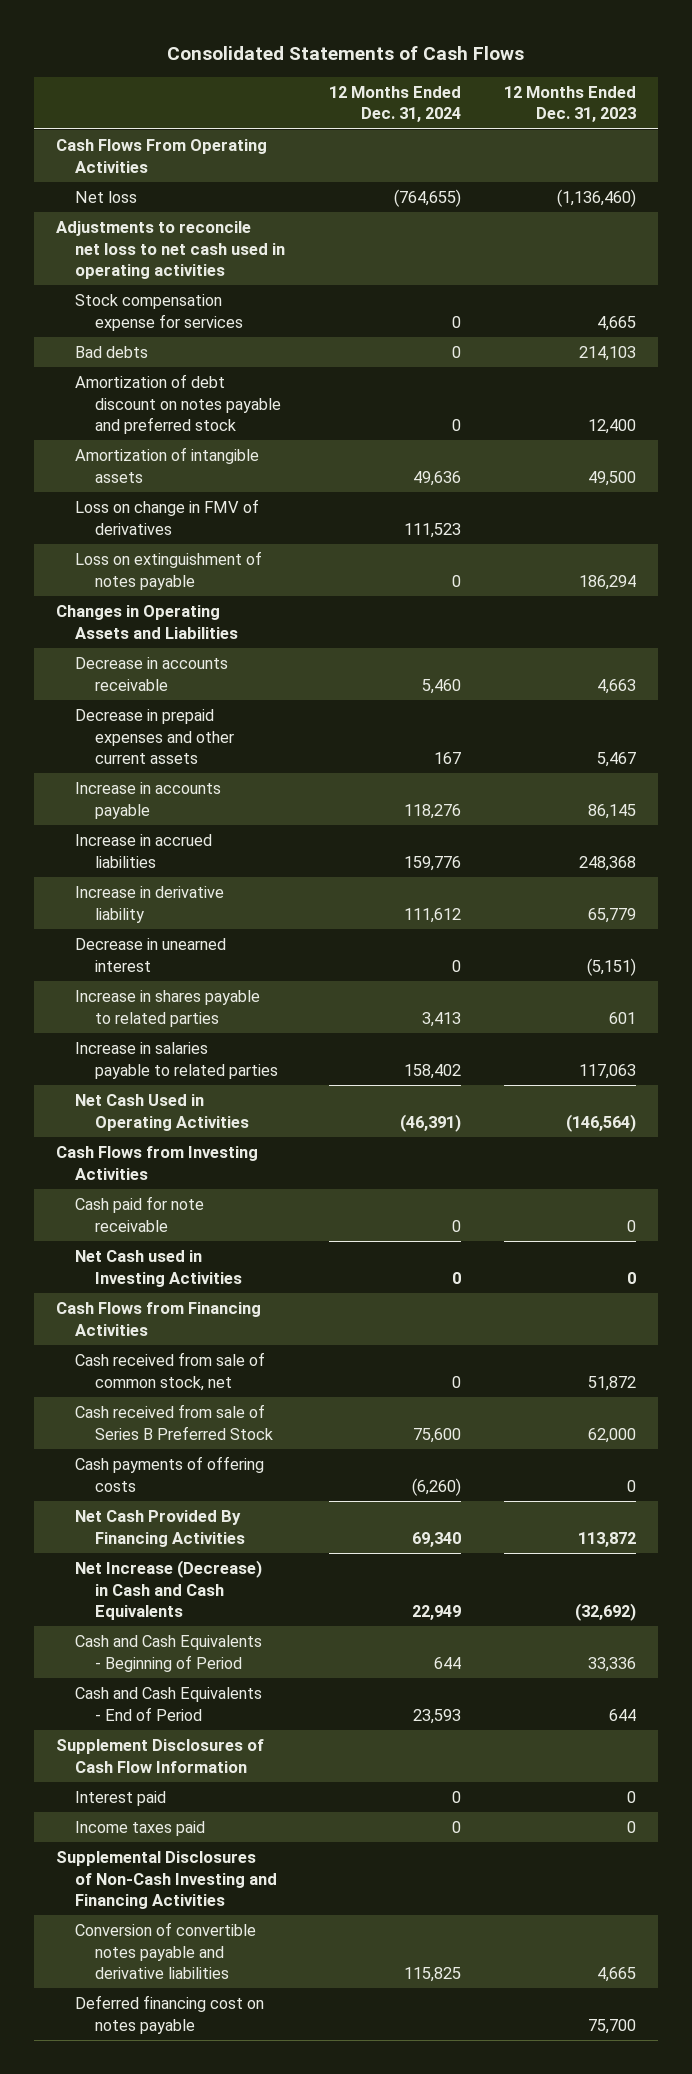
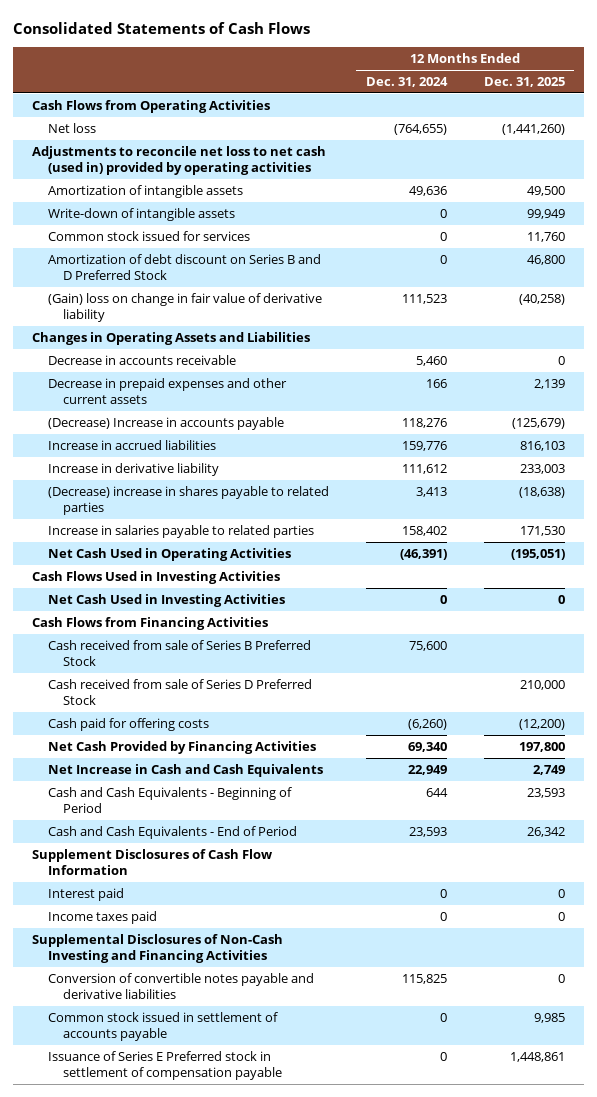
[504,85,637,123] 12 Months Ended Dec. 31, 2023 -> none
none -> [483,77,565,88] Dec. 31, 2025
[55,139,267,173] Cash Flows From Operating Activities -> [31,100,270,114] Cash Flows from Operating Activities
[75,294,243,331] Stock compensation expense for services -> none
[75,346,149,359] Bad debts -> none
[75,374,281,435] Amortization of debt discount on notes payable and preferred stock -> none
[55,221,286,280] Adjustments to reconcile net loss to net cash used in operating activities -> [31,146,326,175] Adjustments to reconcile net loss to net cash (used in) provided by operating activities
[75,551,263,590] Loss on extinguishment of notes payable -> none
none -> [47,208,235,222] Write-down of intangible assets
none -> [47,231,250,242] Common stock issued for services
none -> [47,254,321,280] Amortization of debt discount on Series B and D Preferred Stock
[75,499,260,535] Loss on change in FMV of derivatives -> [47,293,322,322] (Gain) loss on change in fair value of derivative liability
[433,752,461,765] 167 -> [425,379,447,389] 166
[75,782,222,819] Increase in accounts payable -> [47,417,284,431] (Decrease) Increase in accounts payable
[75,938,227,972] Decrease in unearned interest -> none
[75,990,261,1027] Increase in shares payable to related parties -> [47,486,329,515] (Decrease) increase in shares payable to related parties
[75,1196,205,1232] Cash paid for note receivable -> none
[55,1146,258,1180] Cash Flows from Investing Activities -> [31,571,280,585] Cash Flows Used in Investing Activities
[75,1250,242,1287] Net Cash used in Investing Activities -> [47,594,285,608] Net Cash Used in Investing Activities
[75,1352,266,1391] Cash received from sale of common stock, net -> none
none -> [47,679,312,705] Cash received from sale of Series D Preferred Stock
[75,1456,265,1492] Cash payments of offering costs -> [47,718,209,732] Cash paid for offering costs
[75,1510,245,1547] Net Cash Provided By Financing Activities -> [47,741,316,755] Net Cash Provided by Financing Activities
[75,1560,263,1621] Net Increase (Decrease) in Cash and Cash Equivalents -> [47,764,323,778] Net Increase in Cash and Cash Equivalents
[75,1995,265,2034] Deferred financing cost on notes payable -> none
none -> [47,1012,278,1041] Common stock issued in settlement of accounts payable
none -> [47,1051,283,1080] Issuance of Series E Preferred stock in settlement of compensation payable

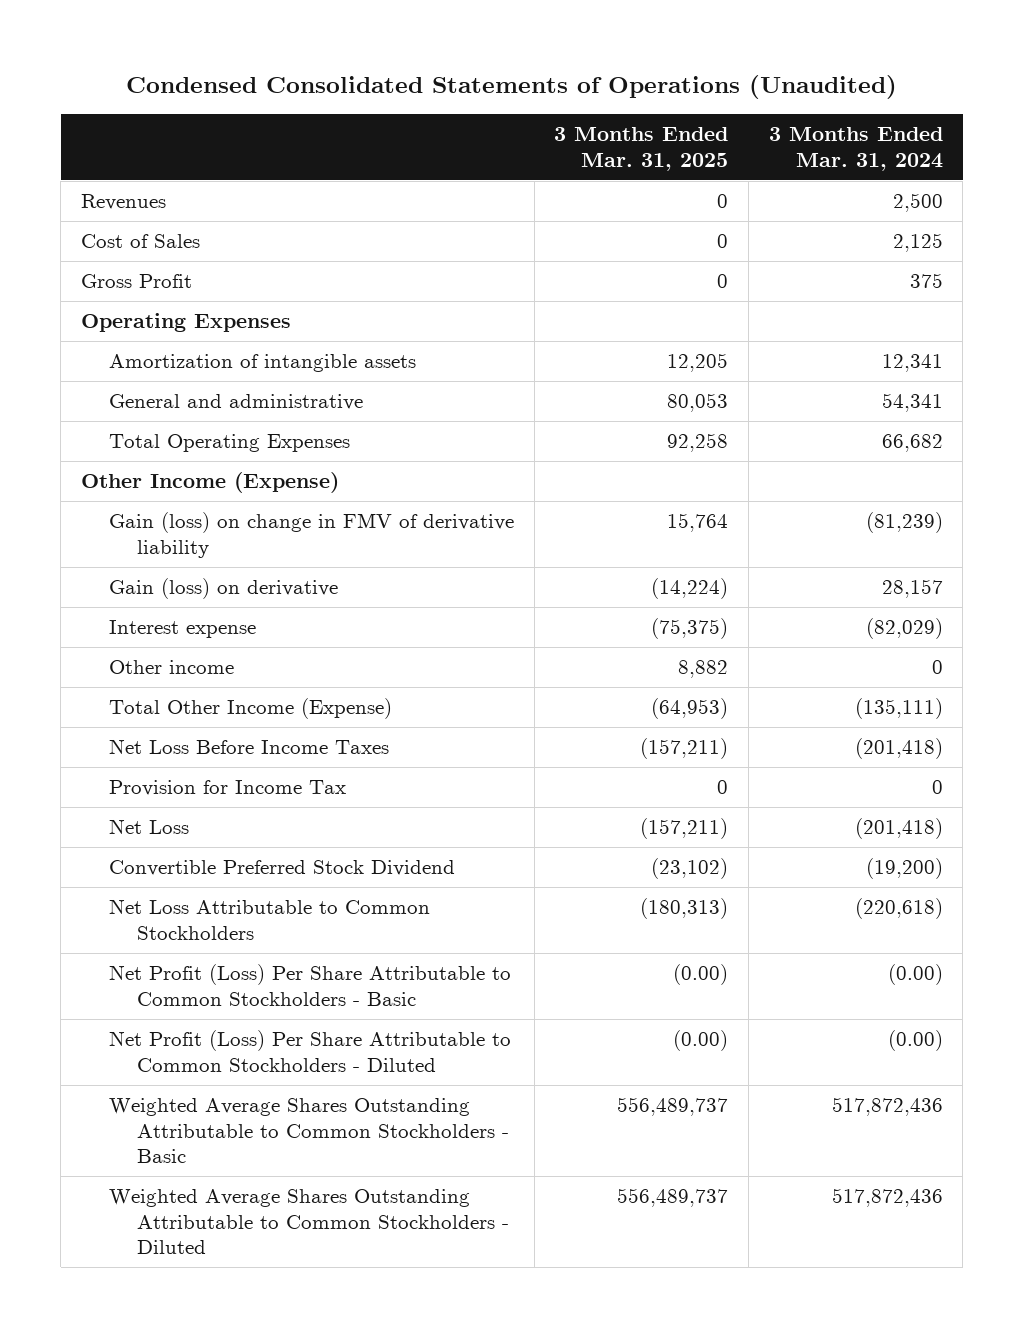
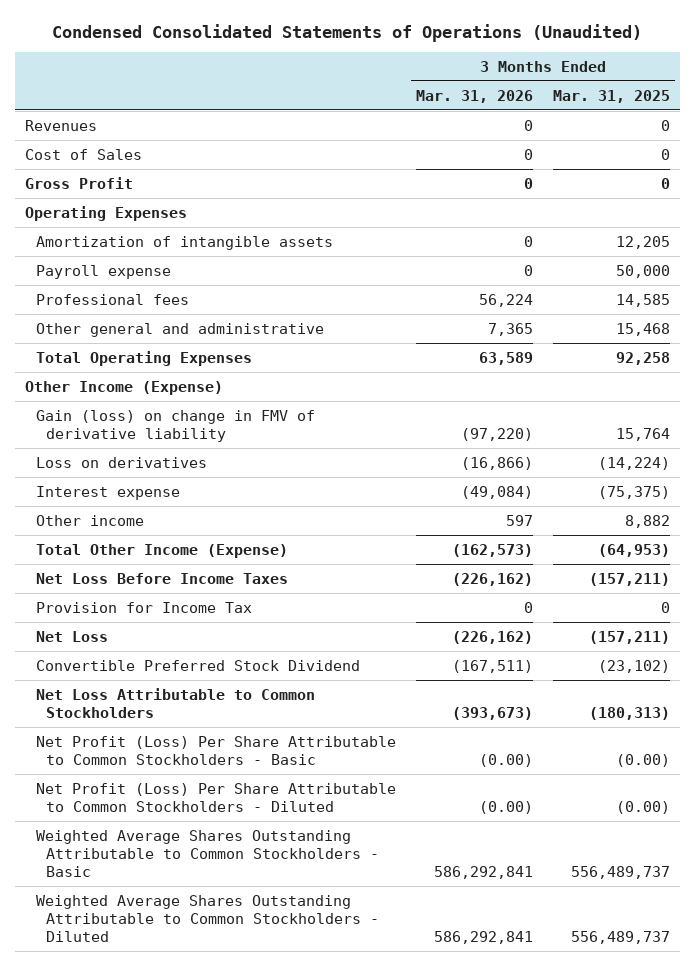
[768,127,943,171] 3 Months Ended Mar. 31, 2024 -> none
none -> [415,89,533,103] Mar. 31, 2026
none -> [35,264,171,279] Payroll expense
none -> [35,293,189,305] Professional fees
[109,394,364,411] General and administrative -> [35,322,324,337] Other general and administrative
[667,393,729,413] 80,053 -> [615,322,670,336] 15,468
[109,578,339,600] Gain (loss) on derivative -> [35,456,207,468] Loss on derivatives

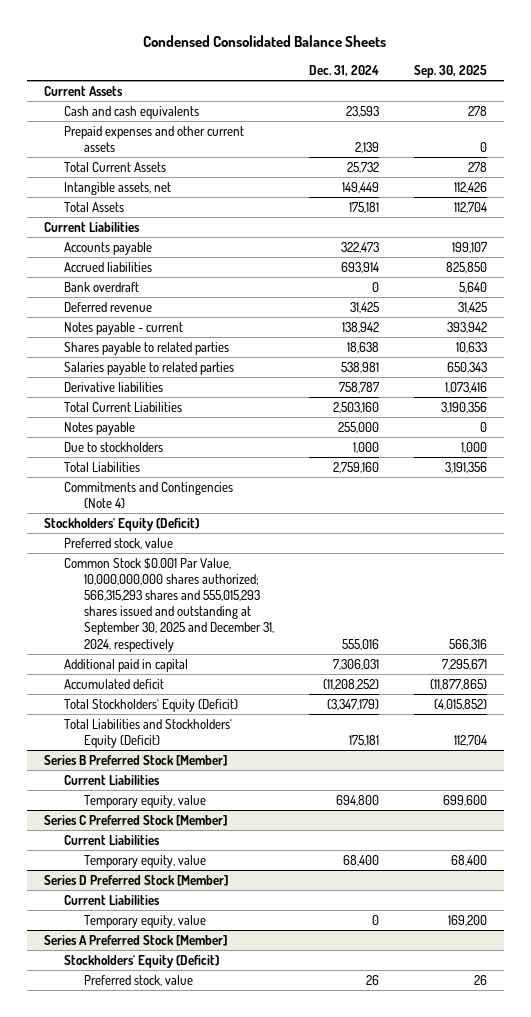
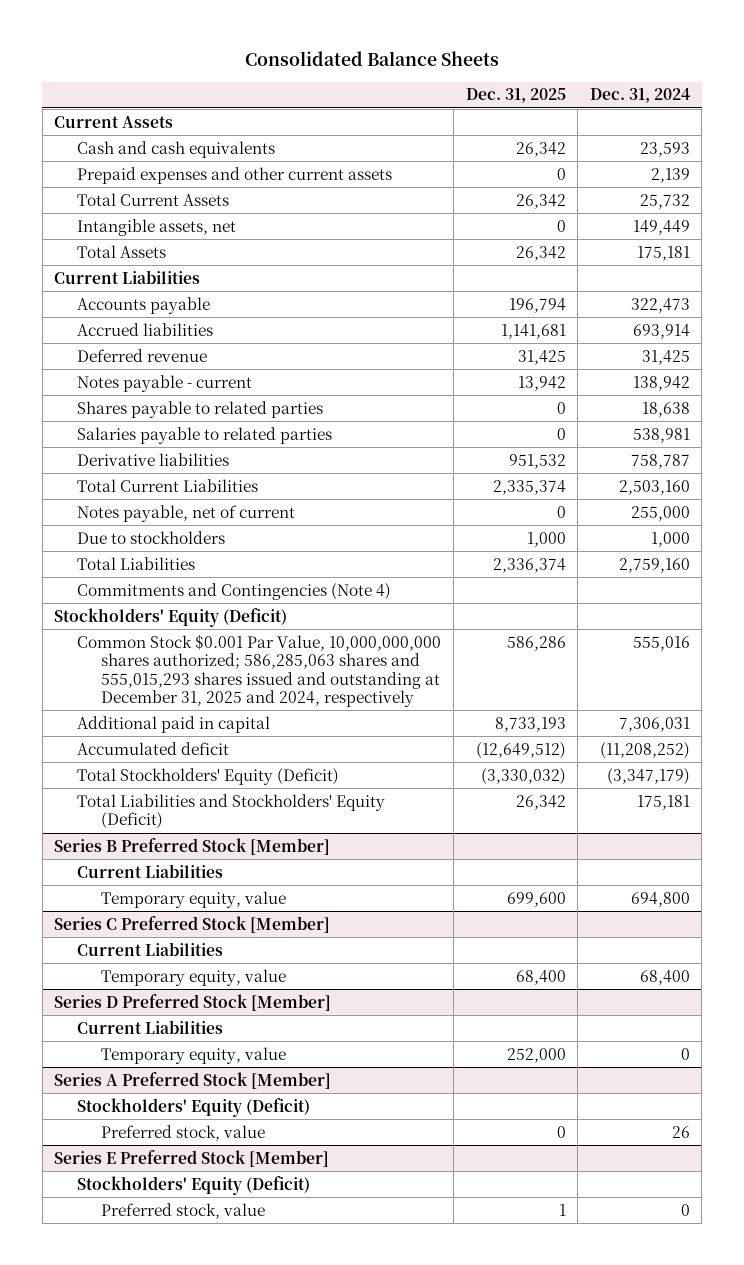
[143,35,387,48] Condensed Consolidated Balance Sheets -> [244,51,499,67] Consolidated Balance Sheets
[413,65,487,79] Sep. 30, 2025 -> none
none -> [465,88,566,104] Dec. 31, 2025
[64,281,140,292] Bank overdraft -> none
[64,421,136,435] Notes payable -> [77,504,296,522] Notes payable, net of current
[64,537,174,549] Preferred stock, value -> none
[64,557,275,652] Common Stock $0.001 Par Value, 10,000,000,000 shares authorized; 566,315,293 shares and 555,015,293 shares issued and outstanding at September 30, 2025 and December 31, 2024, respectively -> [77,633,442,707] Common Stock $0.001 Par Value, 10,000,000,000 shares authorized; 586,285,063 shares and 555,015,293 shares issued and outstanding at December 31, 2025 and 2024, respectively
none -> [54,1149,330,1167] Series E Preferred Stock [Member]
none -> [77,1175,311,1195] Stockholders' Equity (Deficit)
none -> [100,1202,265,1219] Preferred stock, value

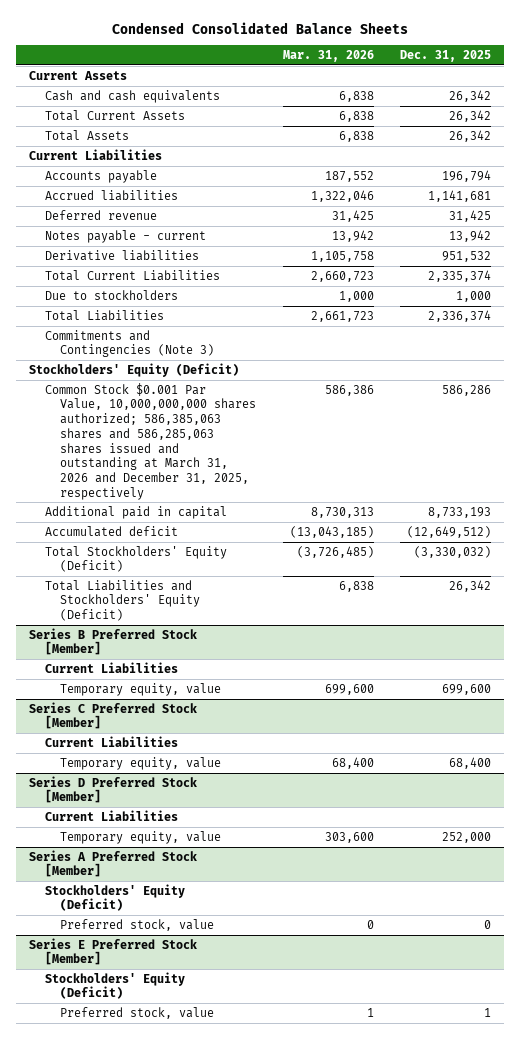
[244,51,499,67] Consolidated Balance Sheets -> [112,21,409,34] Condensed Consolidated Balance Sheets
[589,88,690,104] Dec. 31, 2024 -> none
none -> [282,50,374,63] Mar. 31, 2026
[77,166,393,184] Prepaid expenses and other current assets -> none
[77,218,237,236] Intangible assets, net -> none
[77,400,324,418] Shares payable to related parties -> none
[77,426,333,444] Salaries payable to related parties -> none
[77,504,296,522] Notes payable, net of current -> none
[77,582,392,600] Commitments and Contingencies (Note 4) -> [44,329,215,358] Commitments and Contingencies (Note 3)
[77,633,442,707] Common Stock $0.001 Par Value, 10,000,000,000 shares authorized; 586,285,063 shares and 555,015,293 shares issued and outstanding at December 31, 2025 and 2024, respectively -> [44,382,257,500] Common Stock $0.001 Par Value, 10,000,000,000 shares authorized; 586,385,063 shares and 586,285,063 shares issued and outstanding at March 31, 2026 and December 31, 2025, respectively

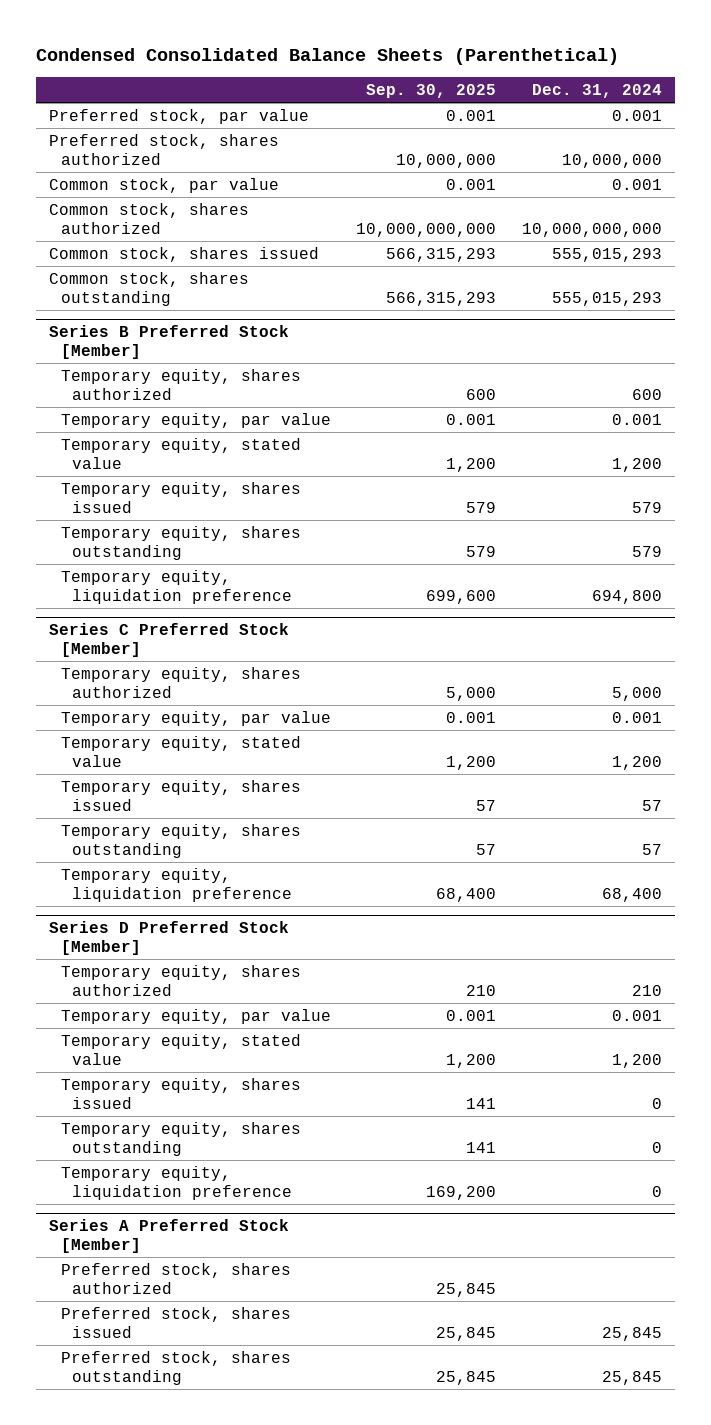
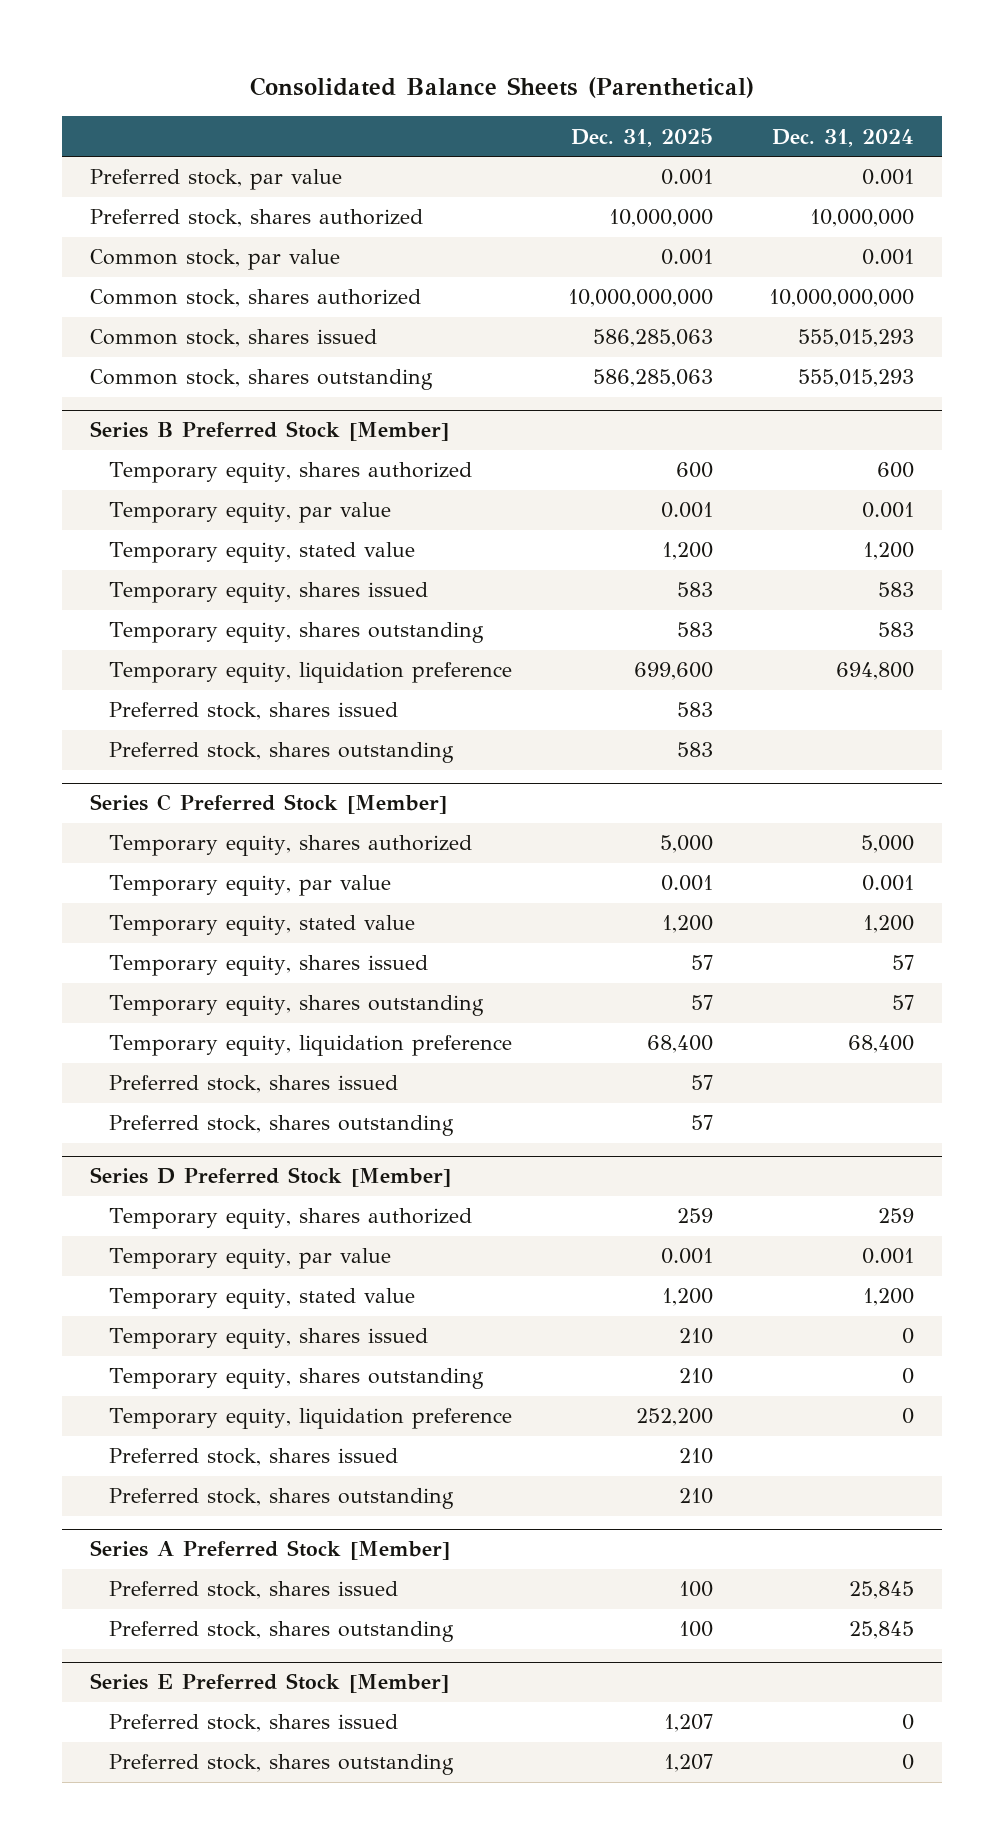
[36,48,620,66] Condensed Consolidated Balance Sheets (Parenthetical) -> [249,77,754,99] Consolidated Balance Sheets (Parenthetical)
[366,84,497,99] Sep. 30, 2025 -> none
none -> [570,127,713,147] Dec. 31, 2025
[632,501,663,513] 579 -> [877,582,914,598] 583
[632,545,663,557] 579 -> [877,622,914,638] 583
none -> [109,702,399,721] Preferred stock, shares issued
none -> [109,742,455,764] Preferred stock, shares outstanding
none -> [109,1075,399,1094] Preferred stock, shares issued
none -> [109,1115,455,1137] Preferred stock, shares outstanding
[632,984,663,996] 210 -> [877,1208,914,1224] 259
none -> [109,1448,399,1467] Preferred stock, shares issued
none -> [109,1488,455,1510] Preferred stock, shares outstanding
[60,1262,291,1294] Preferred stock, shares authorized -> none
none -> [89,1673,449,1694] Series E Preferred Stock [Member]
none -> [109,1714,399,1733] Preferred stock, shares issued
none -> [109,1754,455,1776] Preferred stock, shares outstanding

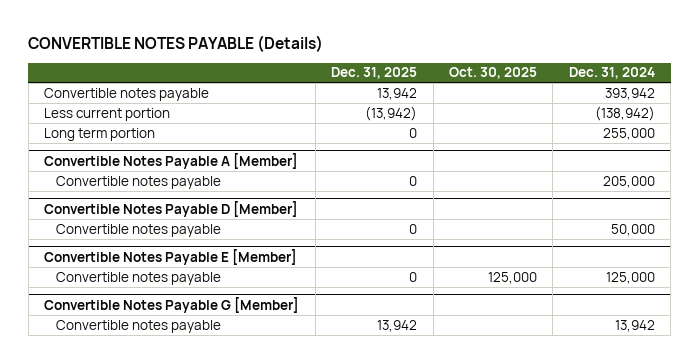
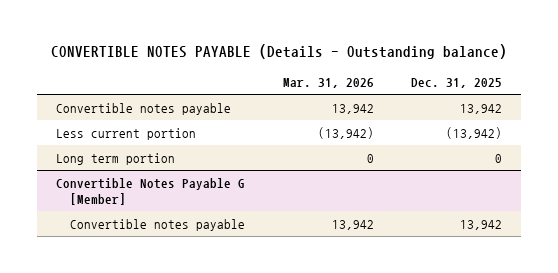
[28,35,324,53] CONVERTIBLE NOTES PAYABLE (Details) -> [50,44,507,60] CONVERTIBLE NOTES PAYABLE (Details - Outstanding balance)
[448,67,537,80] Oct. 30, 2025 -> none
[568,67,655,80] Dec. 31, 2024 -> none
none -> [282,77,374,88] Mar. 31, 2026
[44,152,299,169] Convertible Notes Payable A [Member] -> none
[56,175,222,189] Convertible notes payable -> none
[44,200,299,217] Convertible Notes Payable D [Member] -> none
[56,223,222,237] Convertible notes payable -> none
[44,248,298,265] Convertible Notes Payable E [Member] -> none
[56,271,222,285] Convertible notes payable -> none

